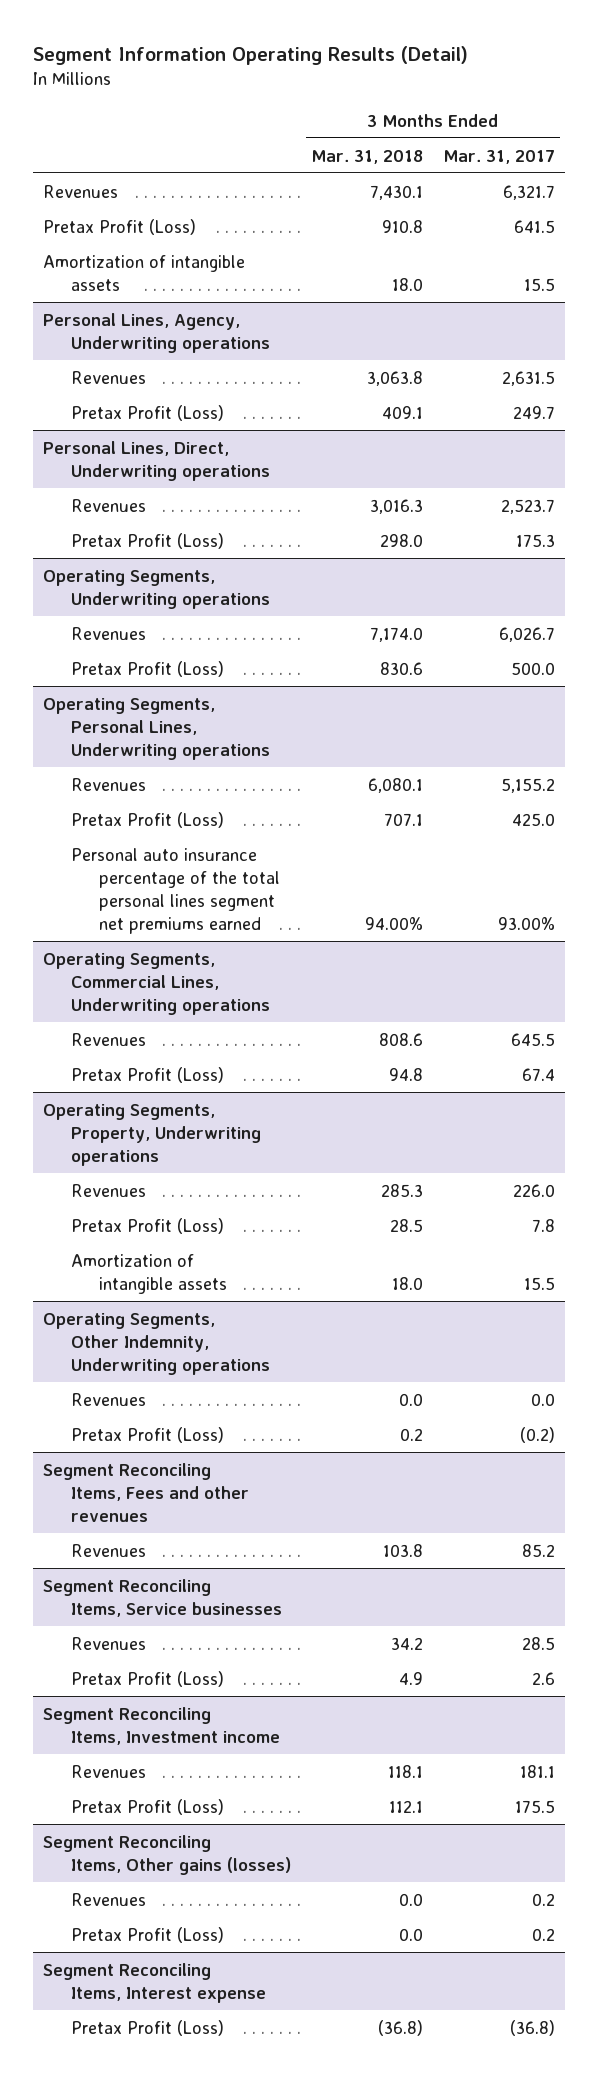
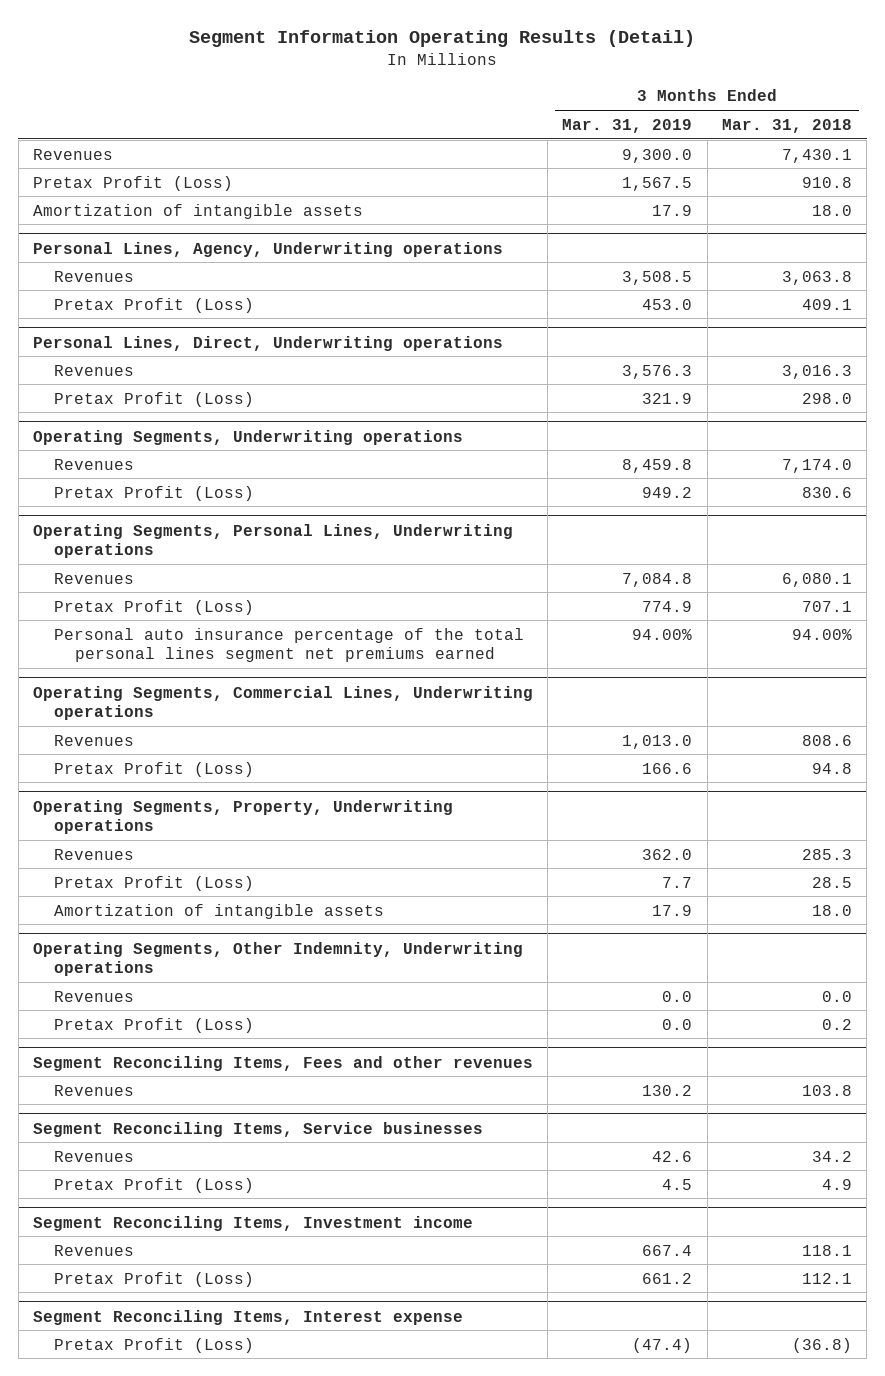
[443,149,556,164] Mar. 31, 2017 -> none
none -> [562,118,693,133] Mar. 31, 2019
[42,1834,292,1875] Segment Reconciling Items, Other gains (losses) -> none
[71,1892,147,1906] Revenues -> none
[71,1926,225,1943] Pretax Profit (Loss) -> none

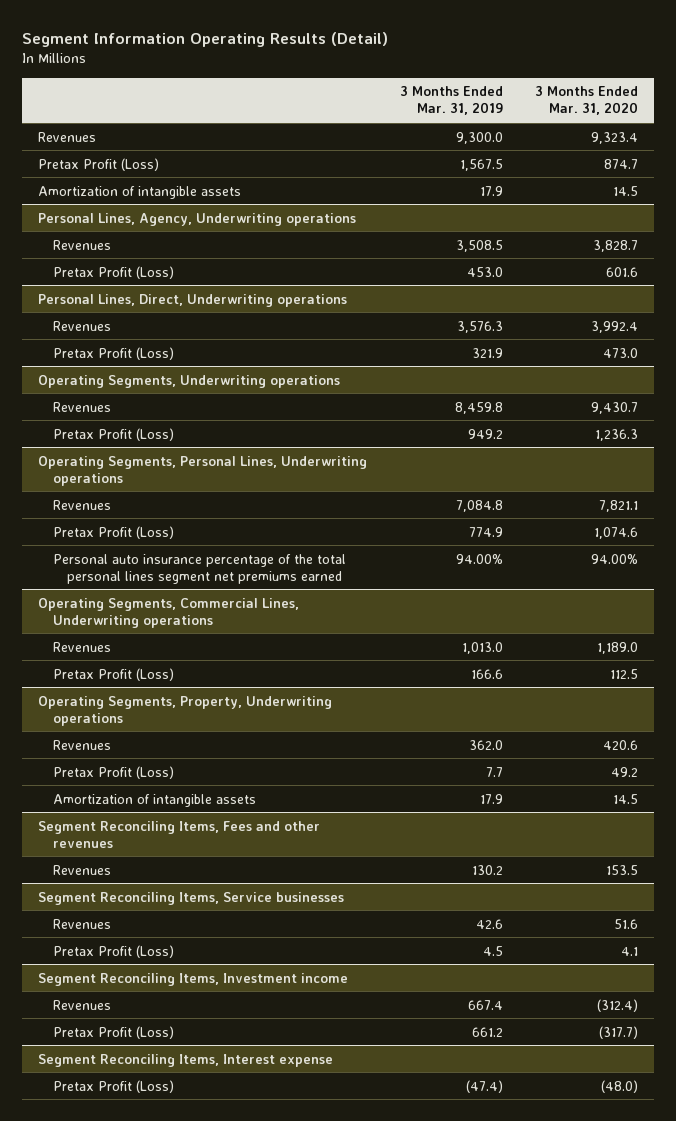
[721,118,852,133] Mar. 31, 2018 -> none
none -> [535,86,639,116] 3 Months Ended Mar. 31, 2020
[32,941,523,977] Operating Segments, Other Indemnity, Underwriting operations -> none
[54,990,135,1002] Revenues -> none
[54,1017,255,1033] Pretax Profit (Loss) -> none

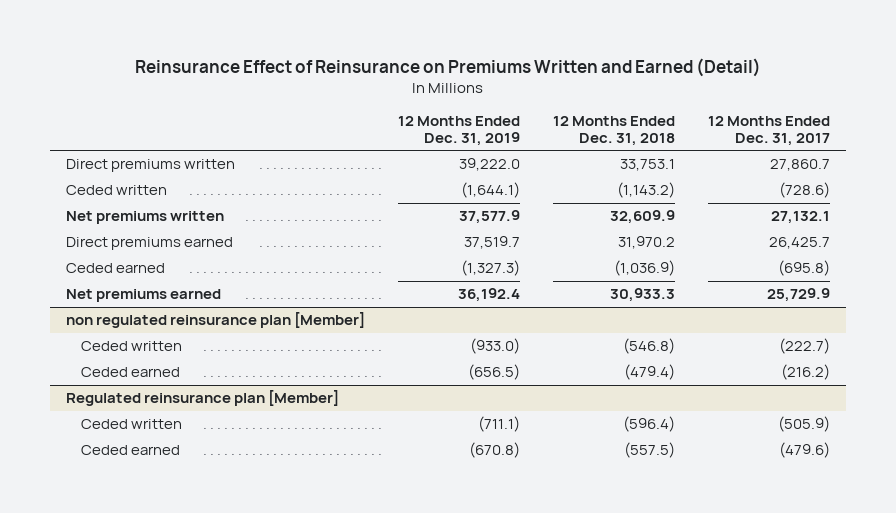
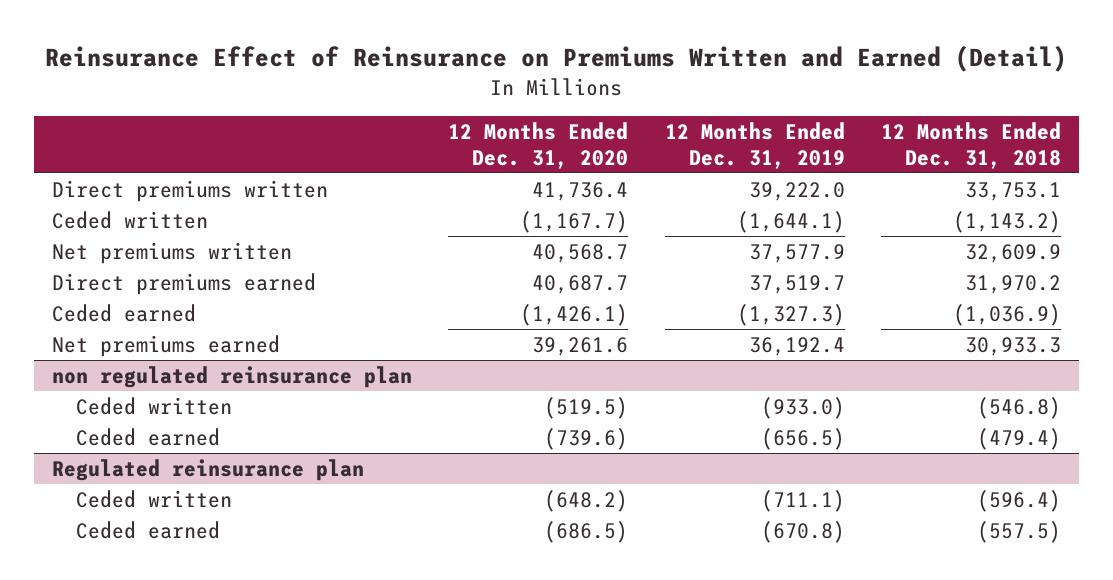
[707,115,830,146] 12 Months Ended Dec. 31, 2017 -> none
none -> [448,122,629,169] 12 Months Ended Dec. 31, 2020
[66,312,366,329] non regulated reinsurance plan [Member] -> [51,366,412,389] non regulated reinsurance plan
[66,390,340,407] Regulated reinsurance plan [Member] -> [51,459,364,482] Regulated reinsurance plan

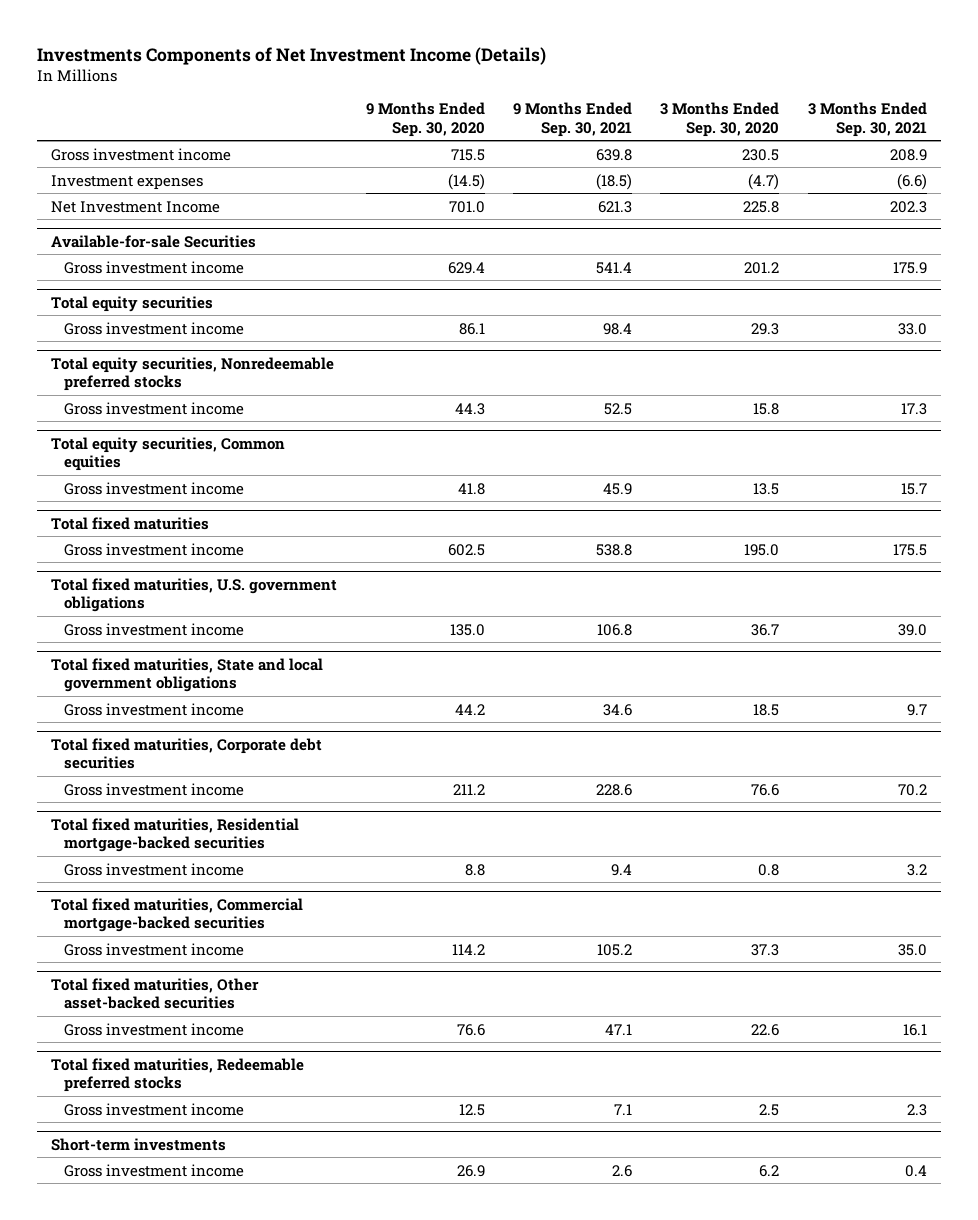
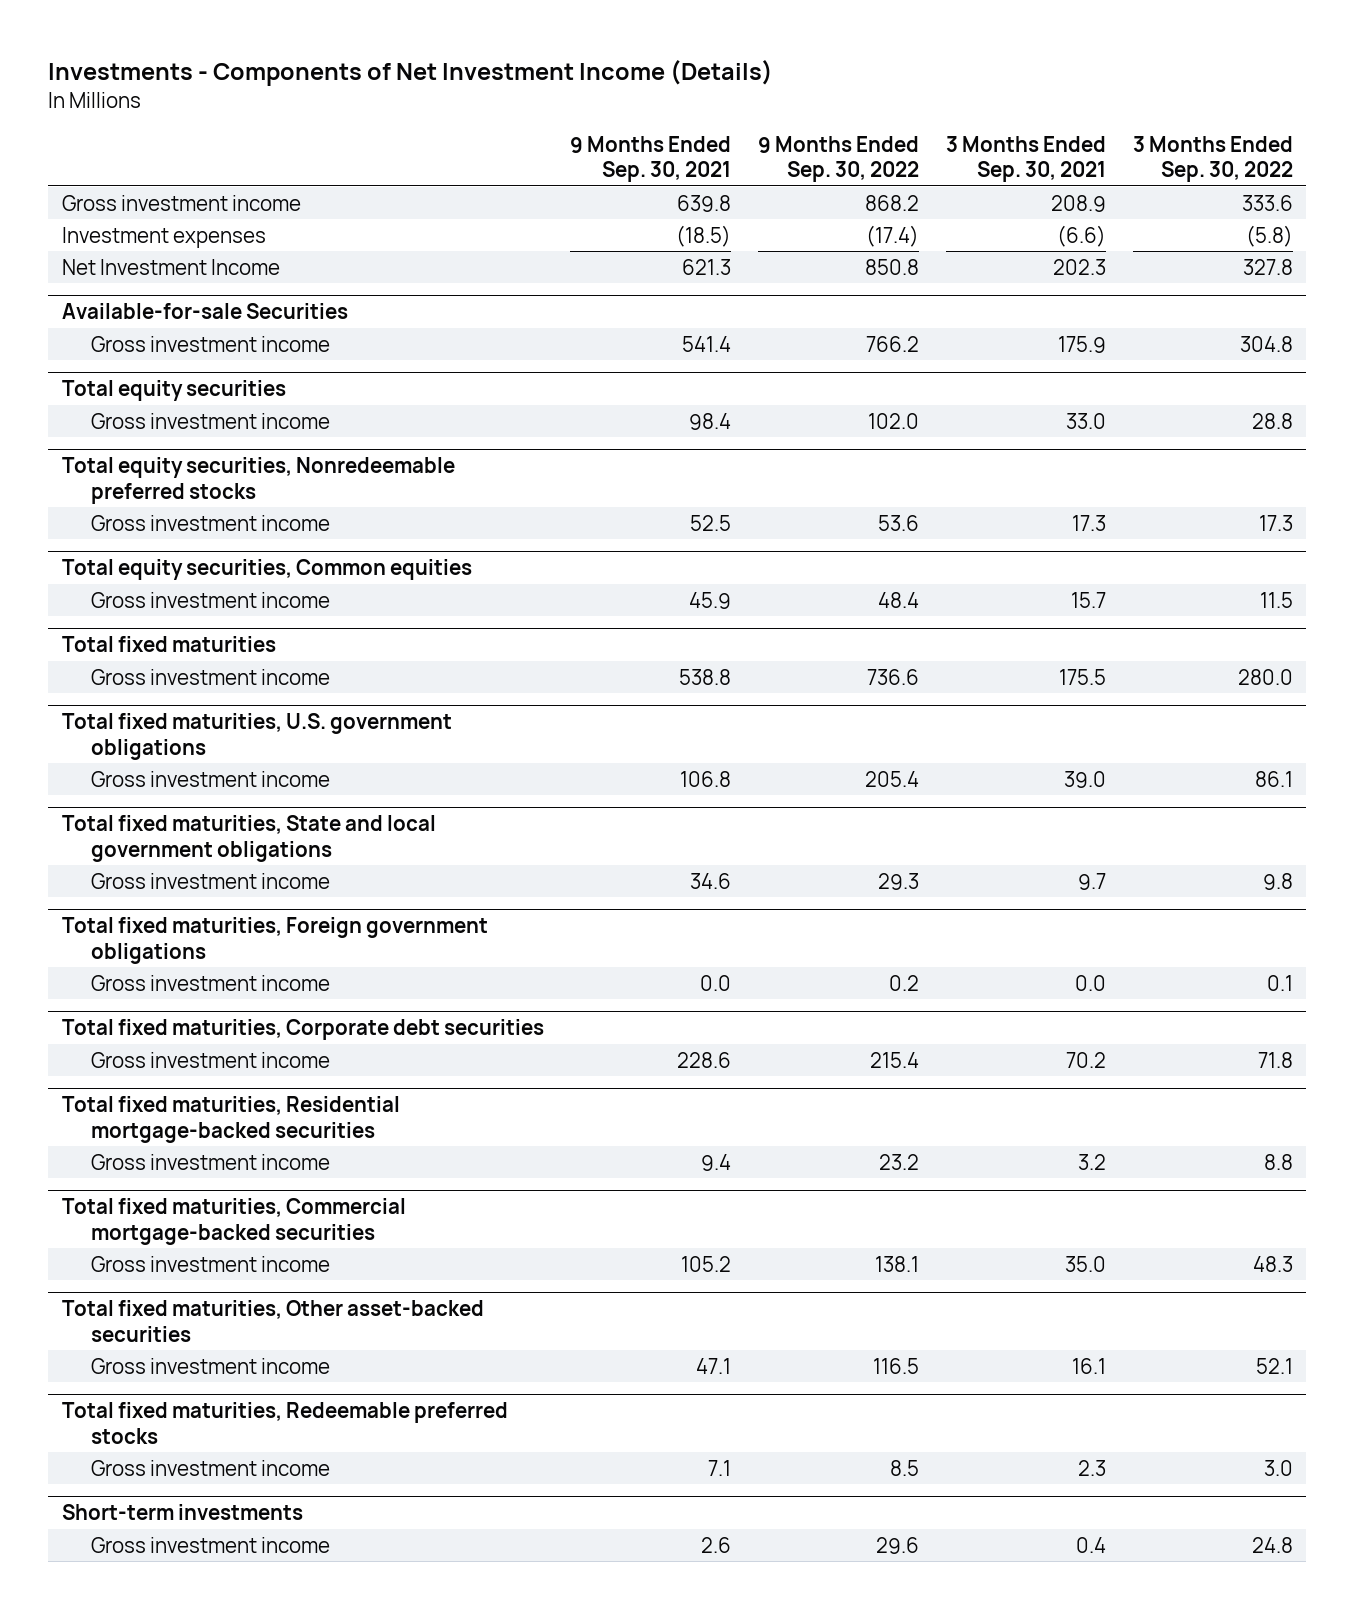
[37,46,547,65] Investments Components of Net Investment Income (Details) -> [48,59,774,86] Investments - Components of Net Investment Income (Details)
[365,102,485,137] 9 Months Ended Sep. 30, 2020 -> none
[660,102,780,137] 3 Months Ended Sep. 30, 2020 -> none
none -> [758,135,920,183] 9 Months Ended Sep. 30, 2022
none -> [1132,135,1293,183] 3 Months Ended Sep. 30, 2022
none -> [61,917,488,964] Total fixed maturities, Foreign government obligations
none -> [91,974,331,991] Gross investment income

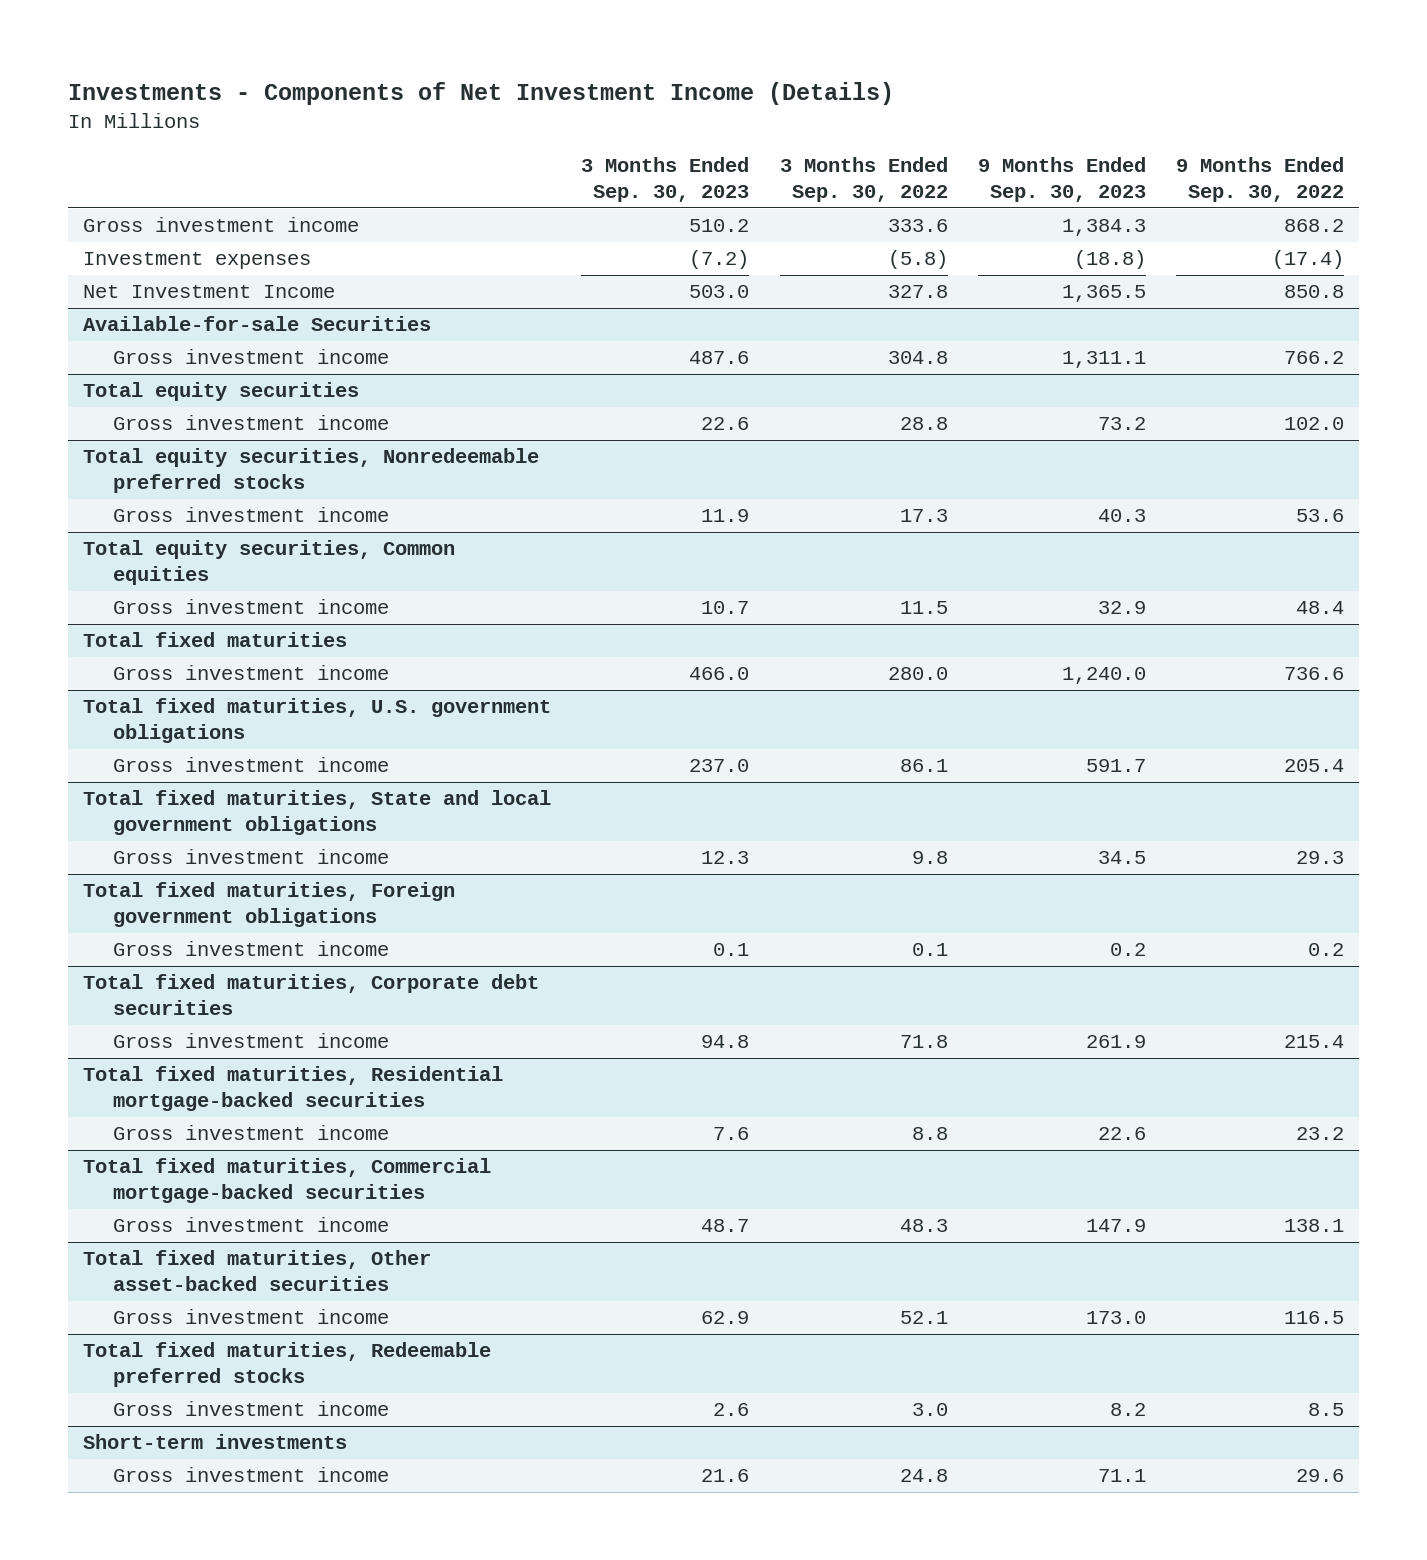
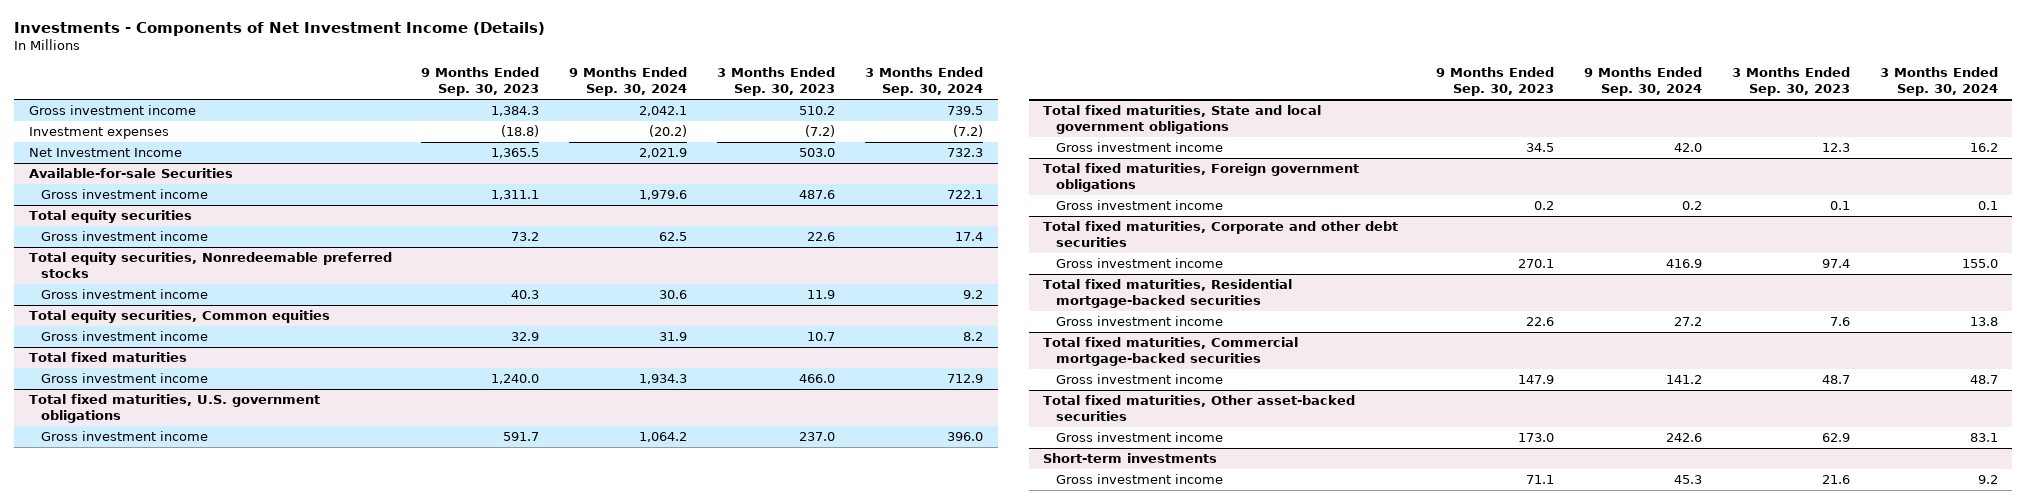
[779,157,948,202] 3 Months Ended Sep. 30, 2022 -> none
[1175,157,1344,202] 9 Months Ended Sep. 30, 2022 -> none
none -> [569,67,688,97] 9 Months Ended Sep. 30, 2024
none -> [864,67,983,97] 3 Months Ended Sep. 30, 2024
[83,974,540,1016] Total fixed maturities, Corporate debt securities -> [1043,221,1399,247] Total fixed maturities, Corporate and other debt securities
[701,1035,750,1049] 94.8 -> [1821,259,1850,269] 97.4
[1085,1035,1146,1049] 261.9 -> [1518,259,1555,269] 270.1
[83,1342,492,1388] Total fixed maturities, Redeemable preferred stocks -> none
[112,1401,389,1417] Gross investment income -> none

